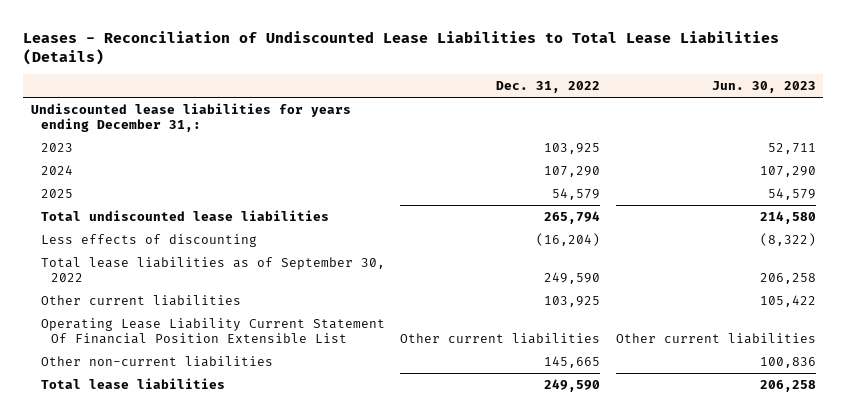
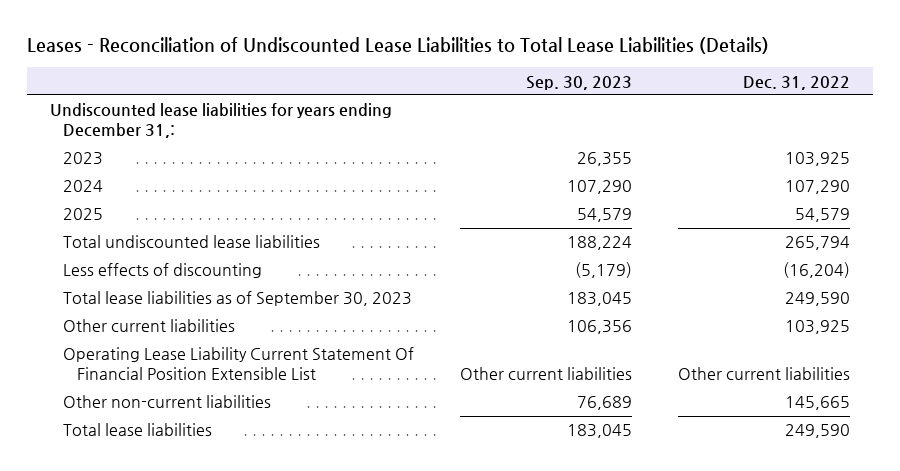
[711,81,816,94] Jun. 30, 2023 -> none
none -> [526,75,633,90] Sep. 30, 2023
[41,256,386,282] Total lease liabilities as of September 30, 2022 -> [63,291,413,307] Total lease liabilities as of September 30, 2023

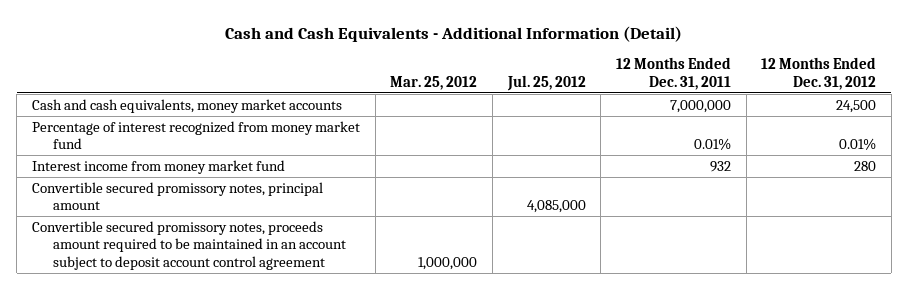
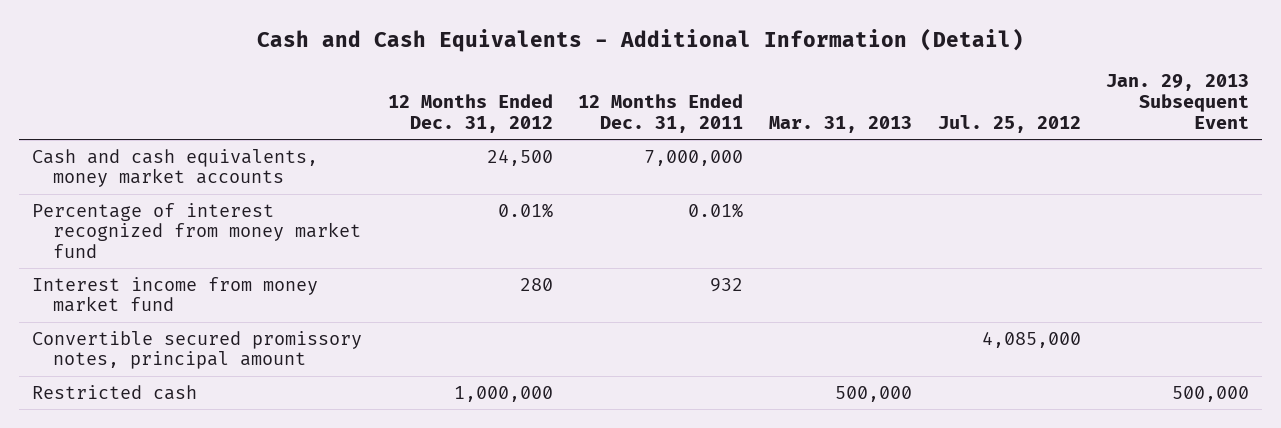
[390,75,478,90] Mar. 25, 2012 -> none
none -> [768,115,912,133] Mar. 31, 2013
none -> [1106,74,1250,129] Jan. 29, 2013 Subsequent Event
[31,220,347,270] Convertible secured promissory notes, proceeds amount required to be maintained in an account subject to deposit account control agreement -> none
none -> [31,384,197,400] Restricted cash

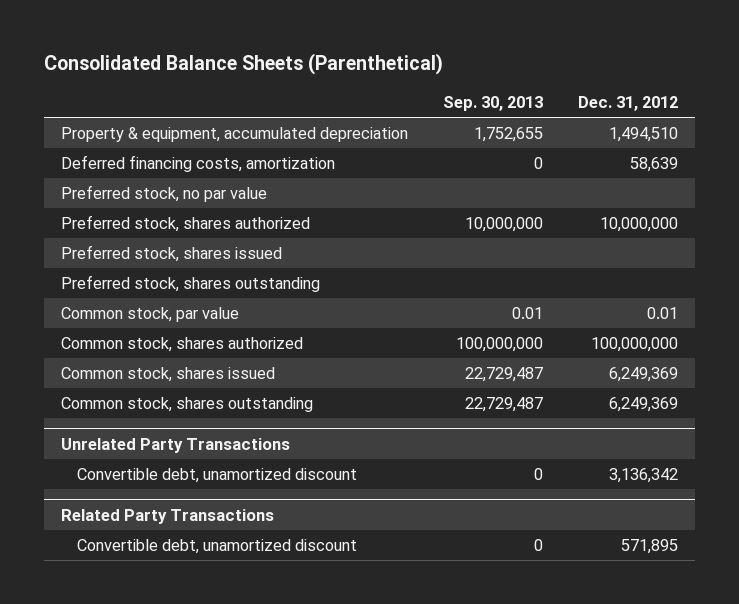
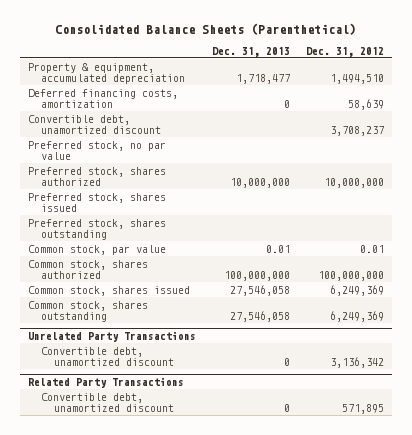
[443,95,544,111] Sep. 30, 2013 -> none
none -> [212,46,291,57] Dec. 31, 2013
none -> [28,114,162,134] Convertible debt, unamortized discount

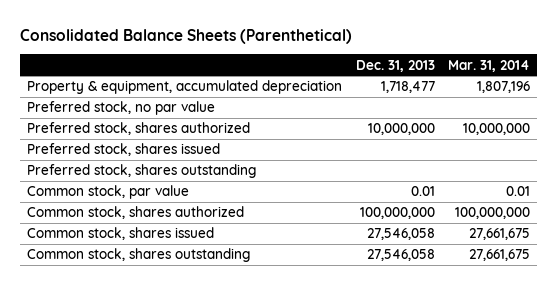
[305,46,384,57] Dec. 31, 2012 -> none
none -> [448,59,531,72] Mar. 31, 2014
[28,88,179,108] Deferred financing costs, amortization -> none
[28,114,162,134] Convertible debt, unamortized discount -> none
[28,331,197,343] Unrelated Party Transactions -> none
[41,346,175,366] Convertible debt, unamortized discount -> none
[28,377,185,389] Related Party Transactions -> none
[41,392,175,412] Convertible debt, unamortized discount -> none

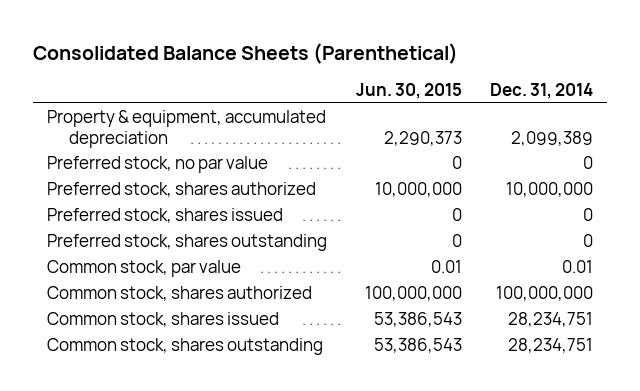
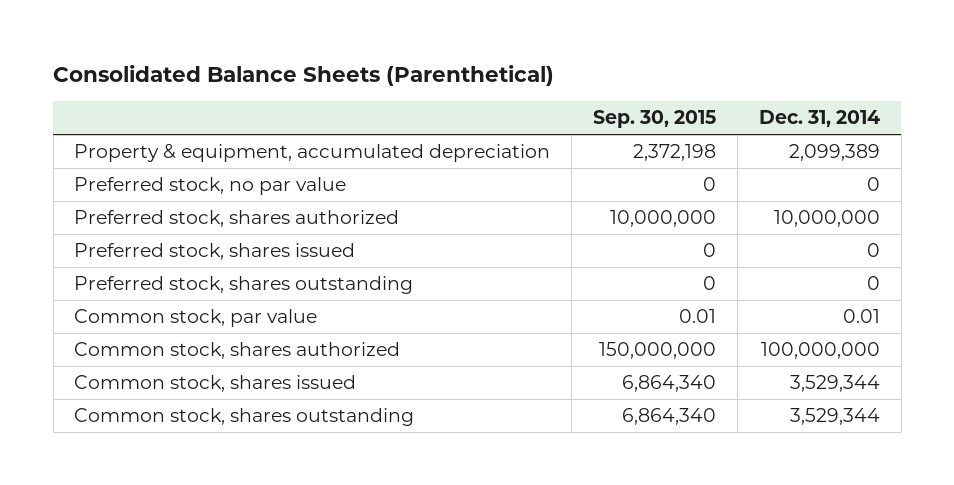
[355,82,462,99] Jun. 30, 2015 -> none
none -> [593,110,717,129] Sep. 30, 2015
[507,312,593,328] 28,234,751 -> [789,375,880,393] 3,529,344
[507,338,593,354] 28,234,751 -> [789,408,880,426] 3,529,344

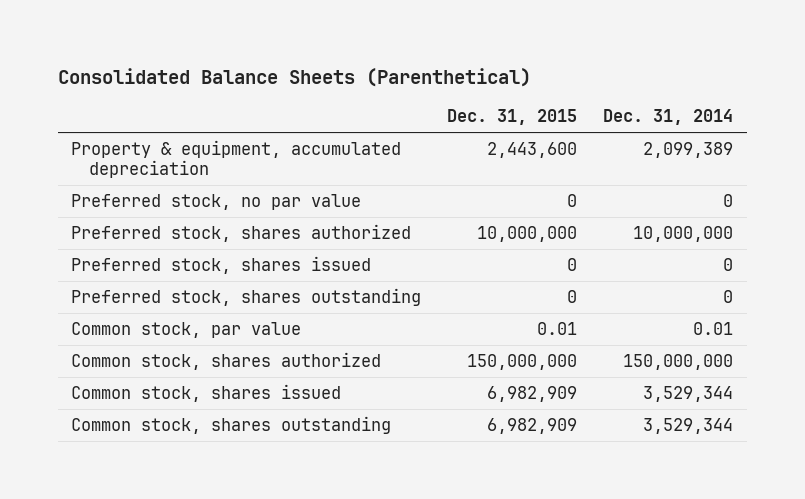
[593,110,717,129] Sep. 30, 2015 -> none
none -> [447,109,578,126] Dec. 31, 2015
[760,342,880,360] 100,000,000 -> [623,353,734,370] 150,000,000

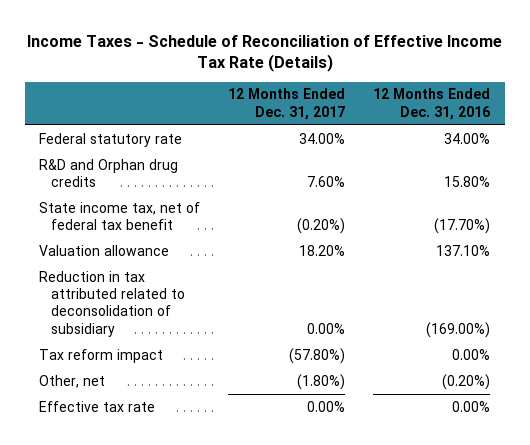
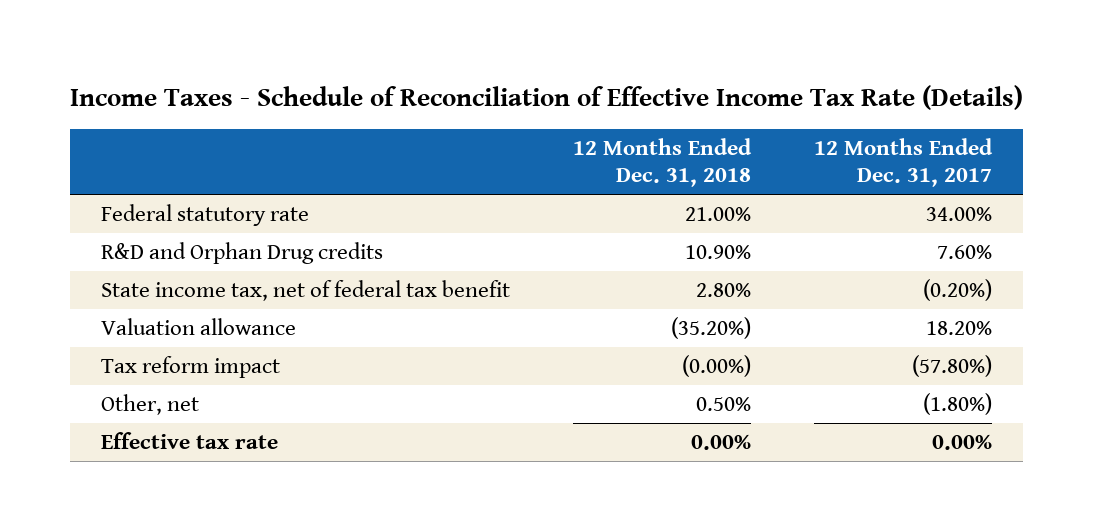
[373,88,491,120] 12 Months Ended Dec. 31, 2016 -> none
none -> [573,138,753,188] 12 Months Ended Dec. 31, 2018
[39,158,179,188] R&D and Orphan drug credits -> [101,242,384,265] R&D and Orphan Drug credits
[39,270,185,337] Reduction in tax attributed related to deconsolidation of subsidiary -> none

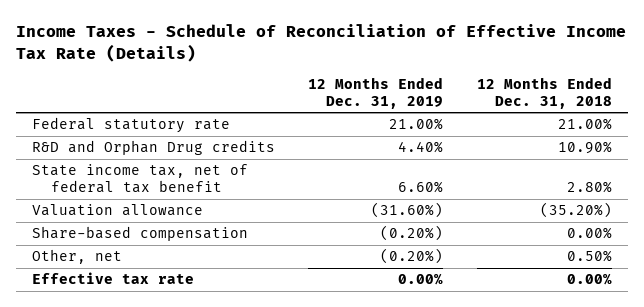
[813,138,993,188] 12 Months Ended Dec. 31, 2017 -> none
none -> [308,76,444,109] 12 Months Ended Dec. 31, 2019
[101,356,281,379] Tax reform impact -> none
none -> [32,226,249,242] Share-based compensation

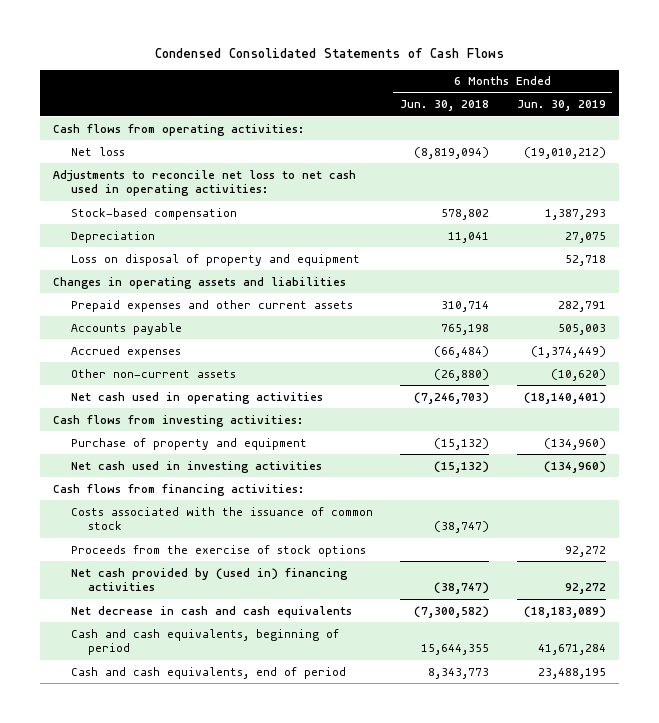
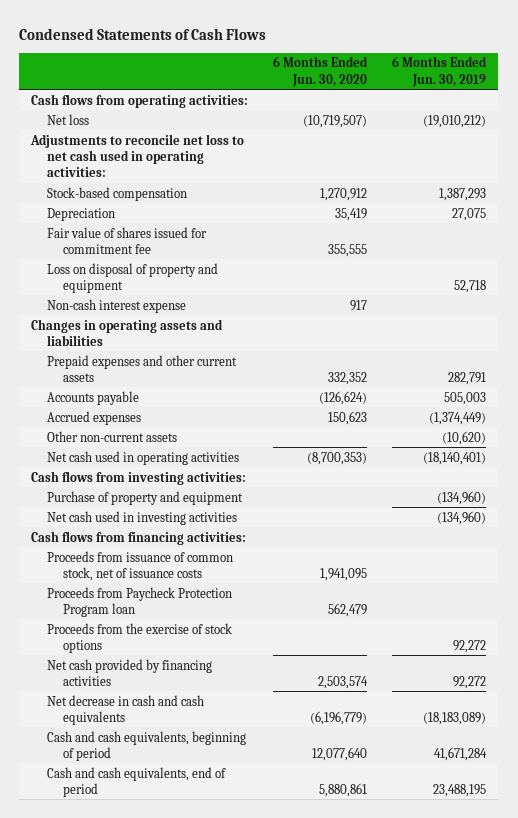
[154,48,504,59] Condensed Consolidated Statements of Cash Flows -> [19,27,267,40] Condensed Statements of Cash Flows
[400,100,490,112] Jun. 30, 2018 -> none
none -> [273,56,369,87] 6 Months Ended Jun. 30, 2020
none -> [47,226,208,254] Fair value of shares issued for commitment fee
none -> [47,298,187,313] Non-cash interest expense
[70,506,373,531] Costs associated with the issuance of common stock -> none
none -> [47,550,234,581] Proceeds from issuance of common stock, net of issuance costs
none -> [47,586,233,617] Proceeds from Paycheck Protection Program loan
[70,567,348,592] Net cash provided by (used in) financing activities -> [47,658,213,686] Net cash provided by financing activities

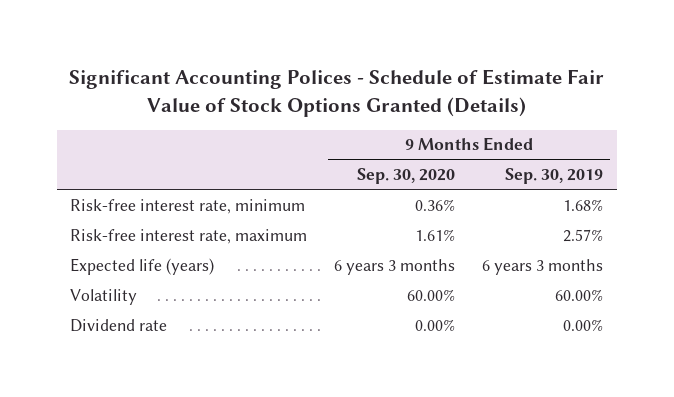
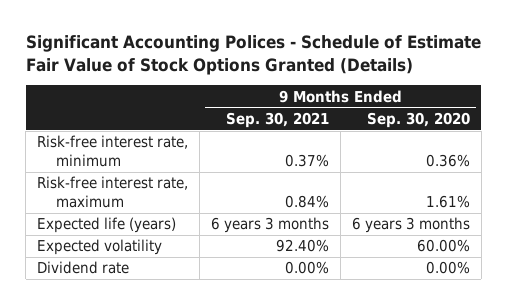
[505,167,604,184] Sep. 30, 2019 -> none
none -> [226,112,330,129] Sep. 30, 2021
[70,288,138,305] Volatility -> [37,239,163,256] Expected volatility

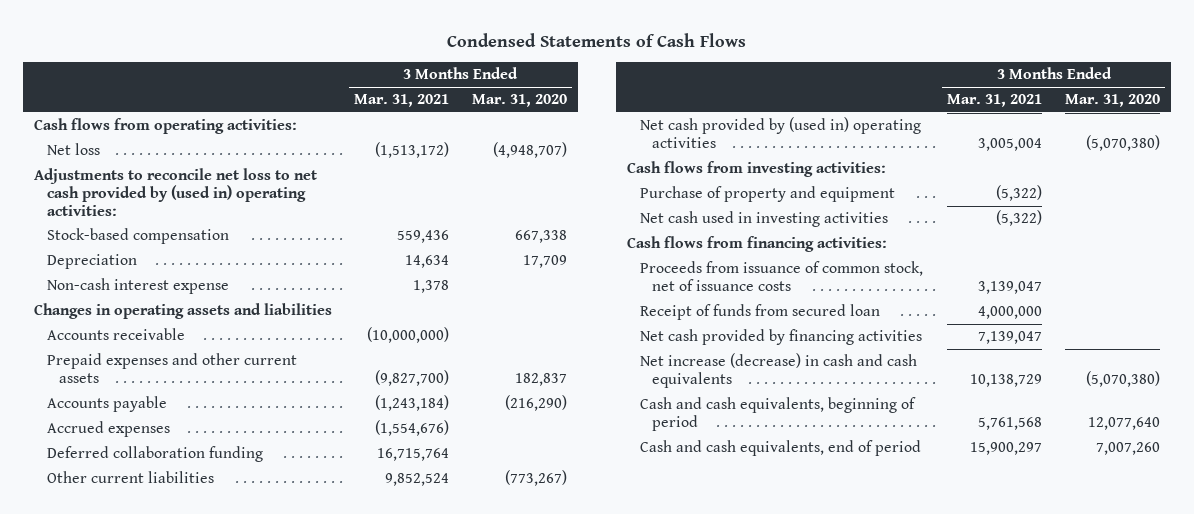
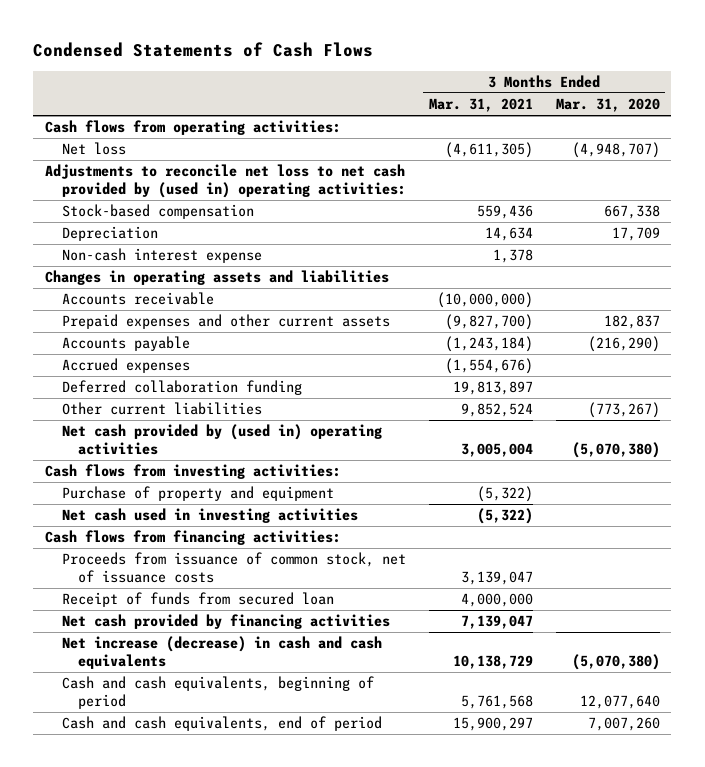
[375,142,450,159] (1,513,172) -> [444,142,533,159] (4,611,305)
[377,448,450,462] 16,715,764 -> [452,381,533,396] 19,813,897

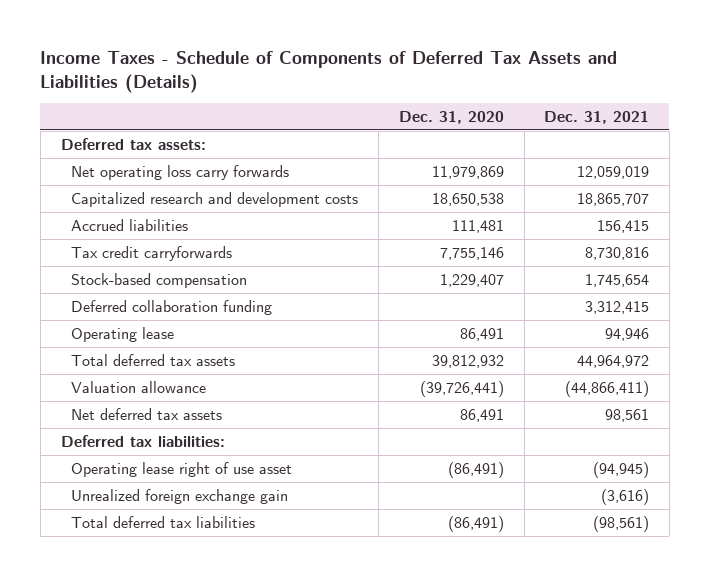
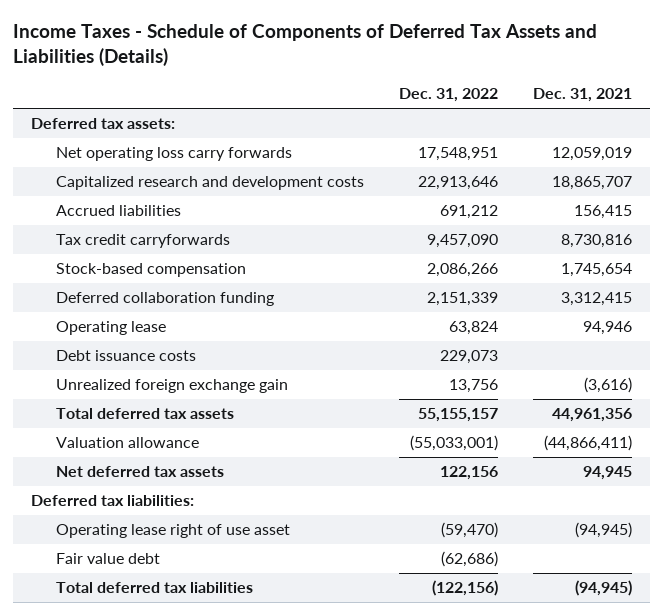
[398,110,504,124] Dec. 31, 2020 -> none
none -> [399,88,499,103] Dec. 31, 2022
none -> [55,350,196,362] Debt issuance costs
[71,488,289,504] Unrealized foreign exchange gain -> [55,379,288,394] Unrealized foreign exchange gain
[577,354,650,368] 44,964,972 -> [552,408,633,423] 44,961,356
[605,408,650,422] 98,561 -> [583,466,633,481] 94,945
none -> [55,553,160,565] Fair value debt
[593,515,650,532] (98,561) -> [575,580,633,597] (94,945)

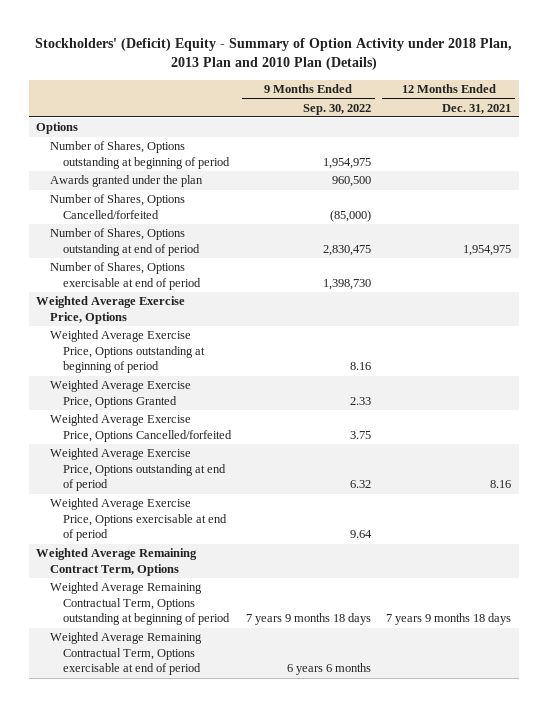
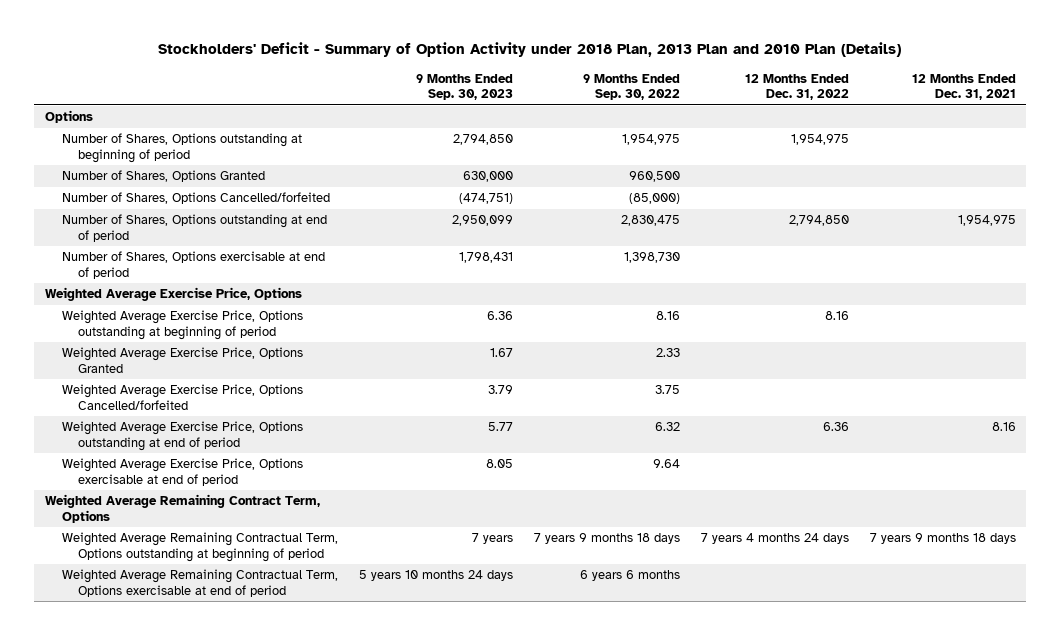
[34,38,512,71] Stockholders' (Deficit) Equity - Summary of Option Activity under 2018 Plan, 2013 Plan and 2010 Plan (Details) -> [158,42,902,58] Stockholders' Deficit - Summary of Option Activity under 2018 Plan, 2013 Plan and 2010 Plan (Details)
none -> [415,73,513,101] 9 Months Ended Sep. 30, 2023
none -> [744,73,849,101] 12 Months Ended Dec. 31, 2022
[49,175,203,188] Awards granted under the plan -> [61,170,265,183] Number of Shares, Options Granted

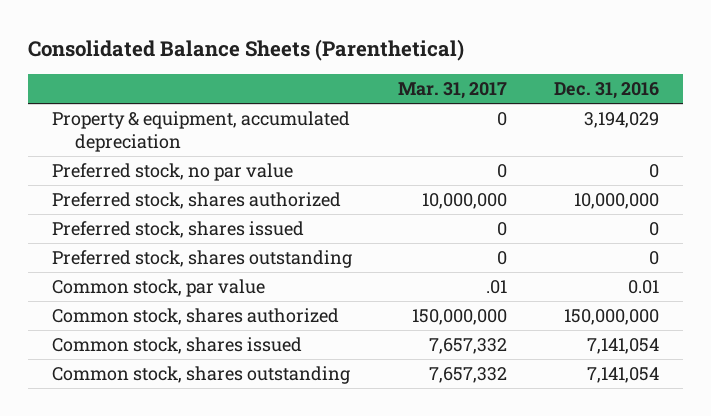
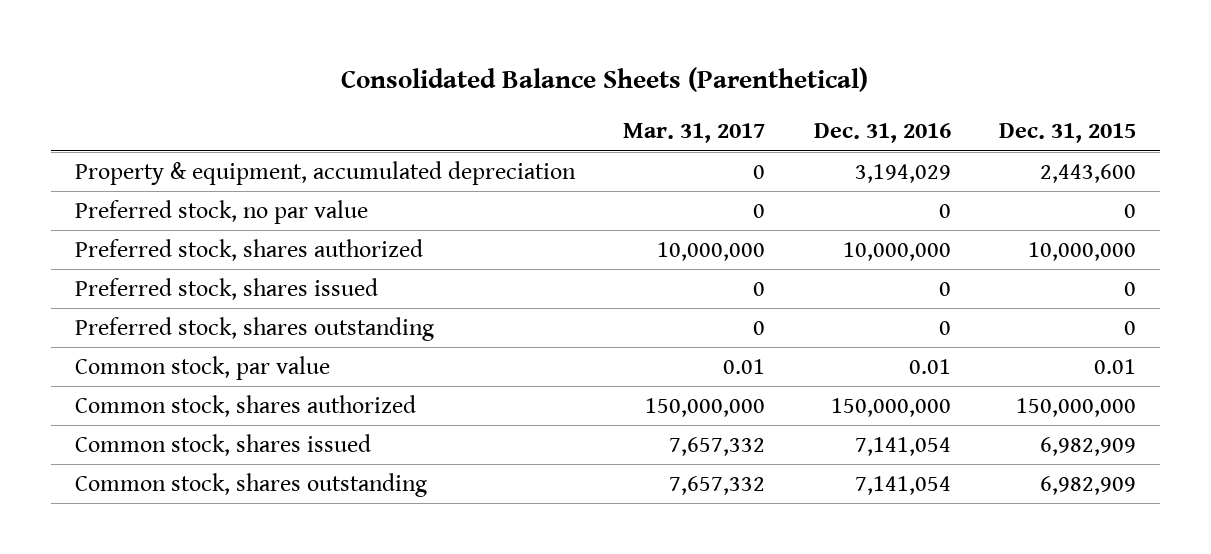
none -> [998,123,1136,144] Dec. 31, 2015
[486,280,508,295] .01 -> [723,359,766,375] 0.01

